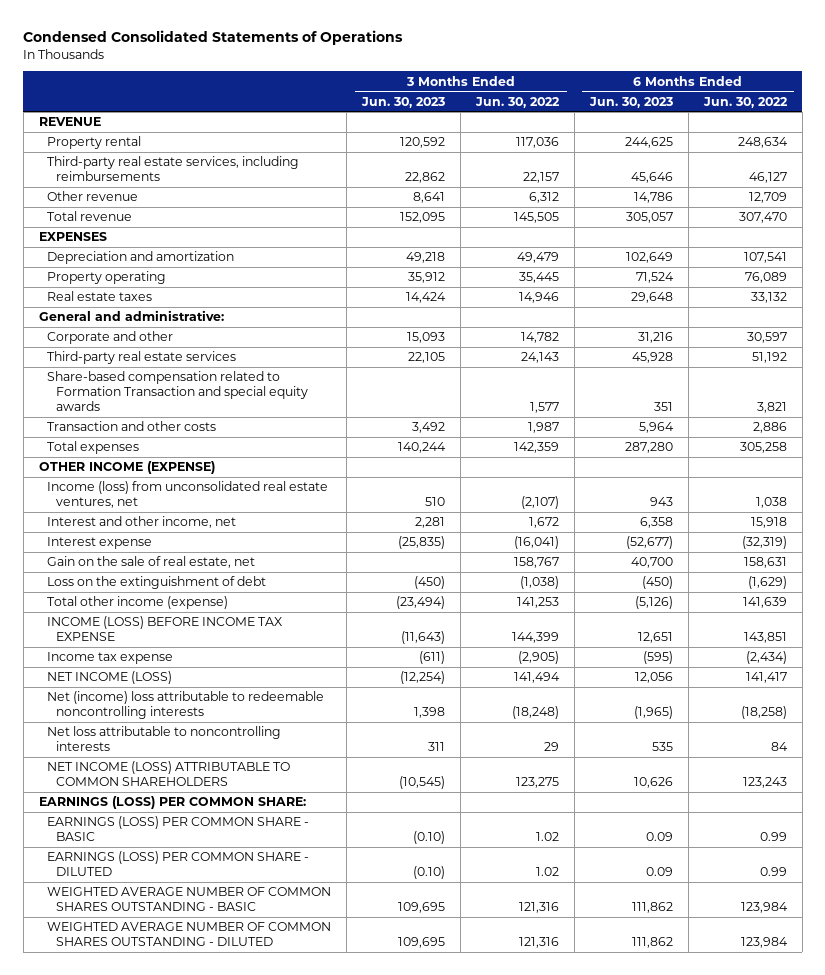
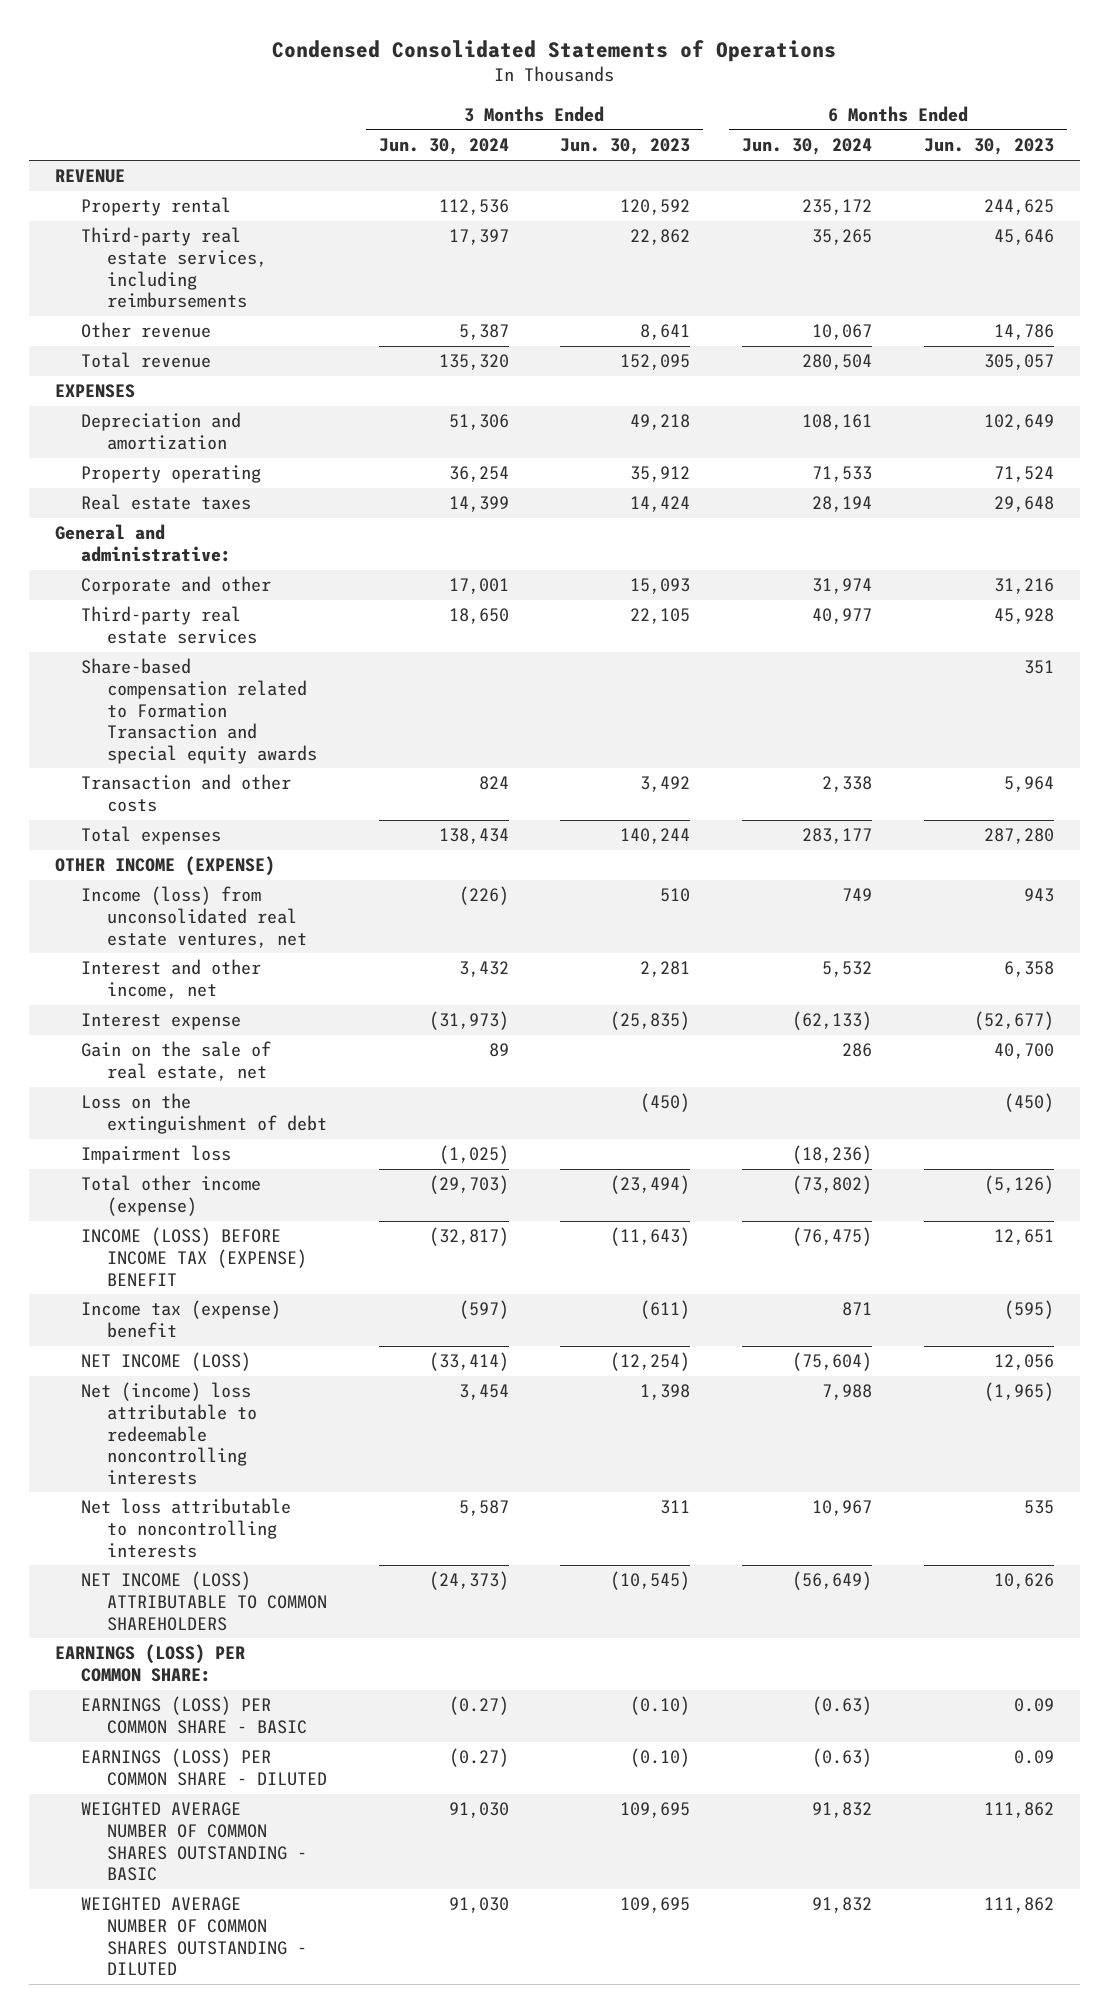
[475,96,561,108] Jun. 30, 2022 -> none
[702,96,788,108] Jun. 30, 2022 -> none
none -> [378,138,509,156] Jun. 30, 2024
none -> [742,138,873,156] Jun. 30, 2024
none -> [80,1145,231,1165] Impairment loss
[47,616,283,642] INCOME (LOSS) BEFORE INCOME TAX EXPENSE -> [80,1227,307,1286] INCOME (LOSS) BEFORE INCOME TAX (EXPENSE) BENEFIT
[47,652,174,665] Income tax expense -> [80,1300,281,1339] Income tax (expense) benefit

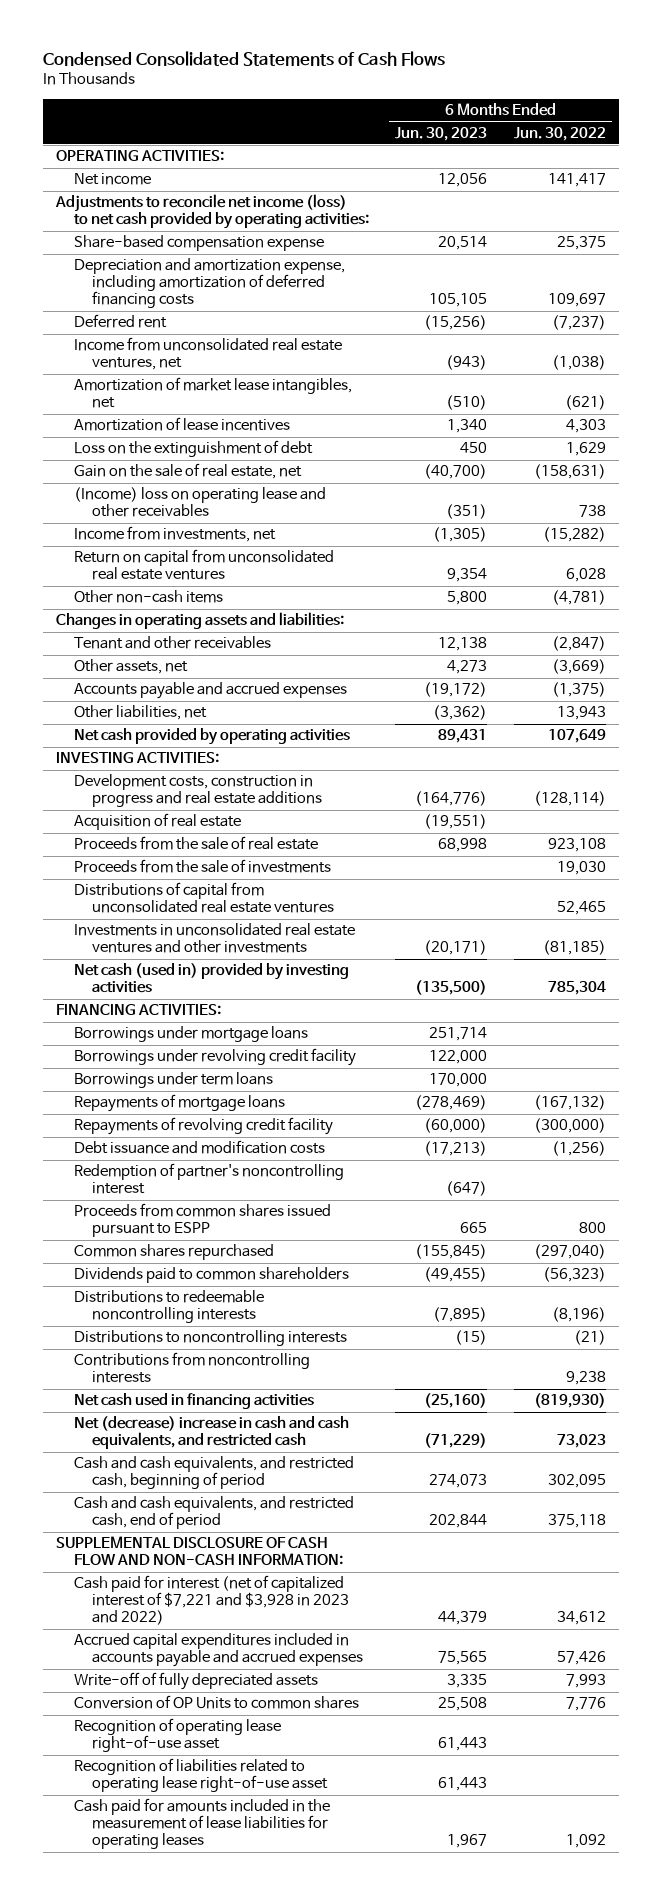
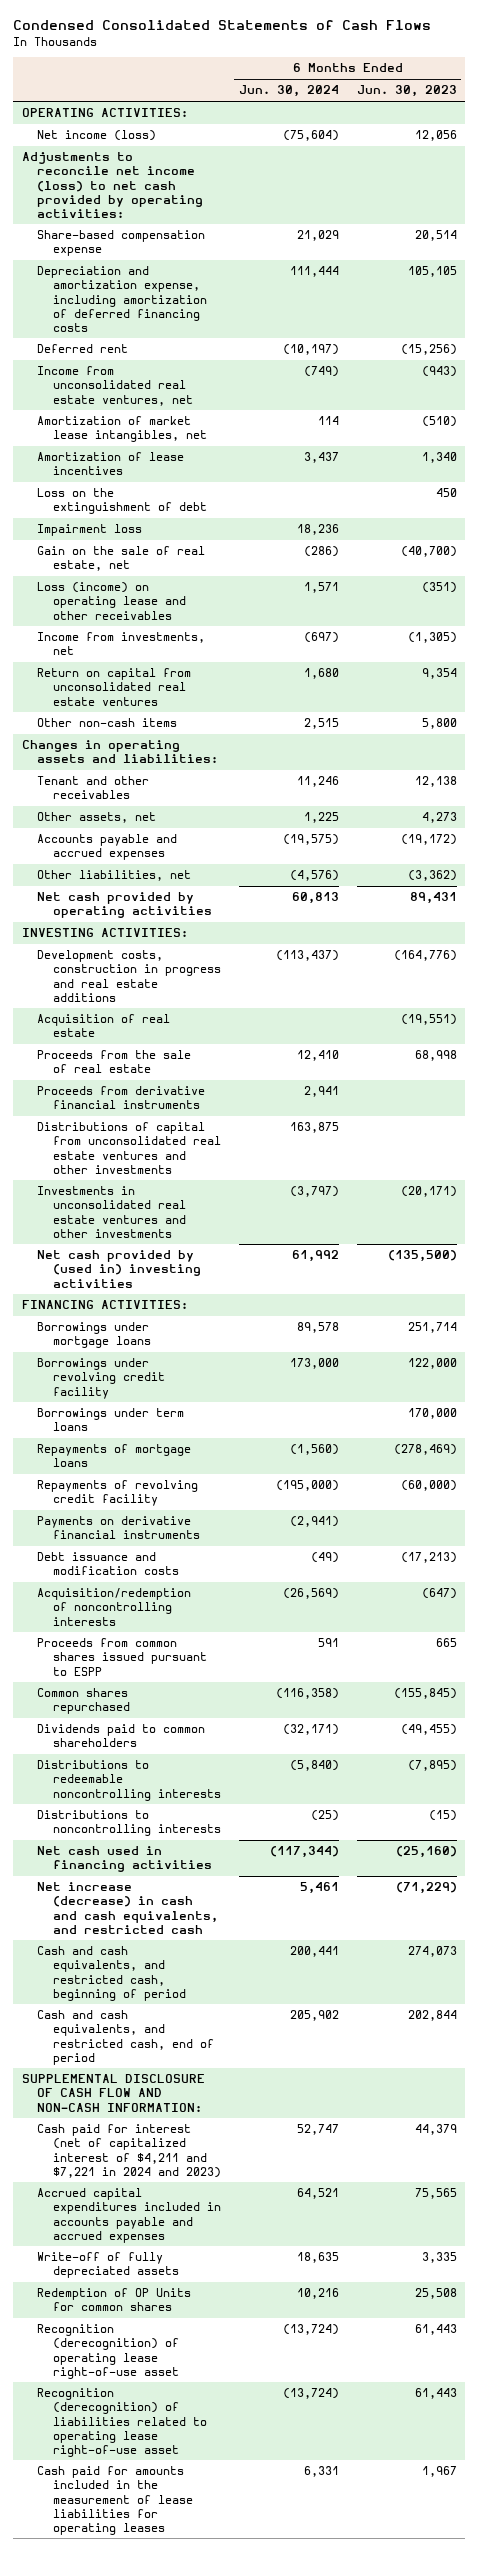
[513,126,606,141] Jun. 30, 2022 -> none
none -> [238,85,339,98] Jun. 30, 2024
[74,173,152,186] Net income -> [37,130,157,142] Net income (loss)
none -> [37,524,143,537] Impairment loss
[74,487,327,518] (Income) loss on operating lease and other receivables -> [37,582,187,620] Loss (income) on operating lease and other receivables
[74,859,332,874] Proceeds from the sale of investments -> none
none -> [37,1086,206,1110] Proceeds from derivative financial instruments
[74,882,335,914] Distributions of capital from unconsolidated real estate ventures -> [37,1122,222,1174] Distributions of capital from unconsolidated real estate ventures and other investments
[74,963,350,994] Net cash (used in) provided by investing activities -> [37,1250,202,1288] Net cash provided by (used in) investing activities
none -> [37,1516,201,1540] Payments on derivative financial instruments
[74,1163,345,1195] Redemption of partner's noncontrolling interest -> [37,1588,192,1626] Acquisition/redemption of noncontrolling interests
[74,1352,311,1384] Contributions from noncontrolling interests -> none
[74,1416,350,1450] Net (decrease) increase in cash and cash equivalents, and restricted cash -> [37,1882,219,1934] Net increase (decrease) in cash and cash equivalents, and restricted cash
[74,1575,350,1626] Cash paid for interest (net of capitalized interest of $7,221 and $3,928 in 2023 and 2022) -> [37,2124,222,2178] Cash paid for interest (net of capitalized interest of $4,211 and $7,221 in 2024 and 2023)
[74,1695,360,1710] Conversion of OP Units to common shares -> [37,2288,192,2312] Redemption of OP Units for common shares
[74,1718,282,1753] Recognition of operating lease right-of-use asset -> [37,2324,180,2379] Recognition (derecognition) of operating lease right-of-use asset
[74,1758,329,1793] Recognition of liabilities related to operating lease right-of-use asset -> [37,2388,208,2457] Recognition (derecognition) of liabilities related to operating lease right-of-use asset

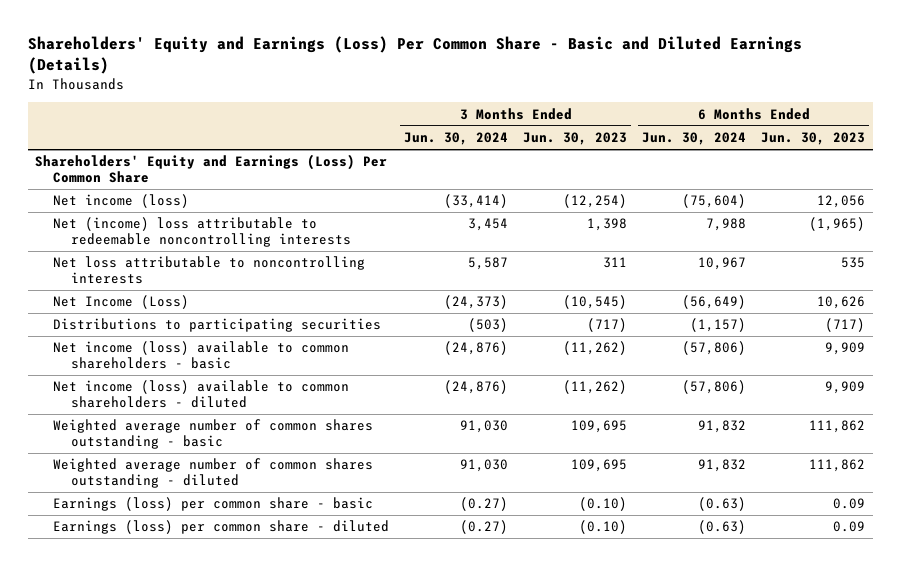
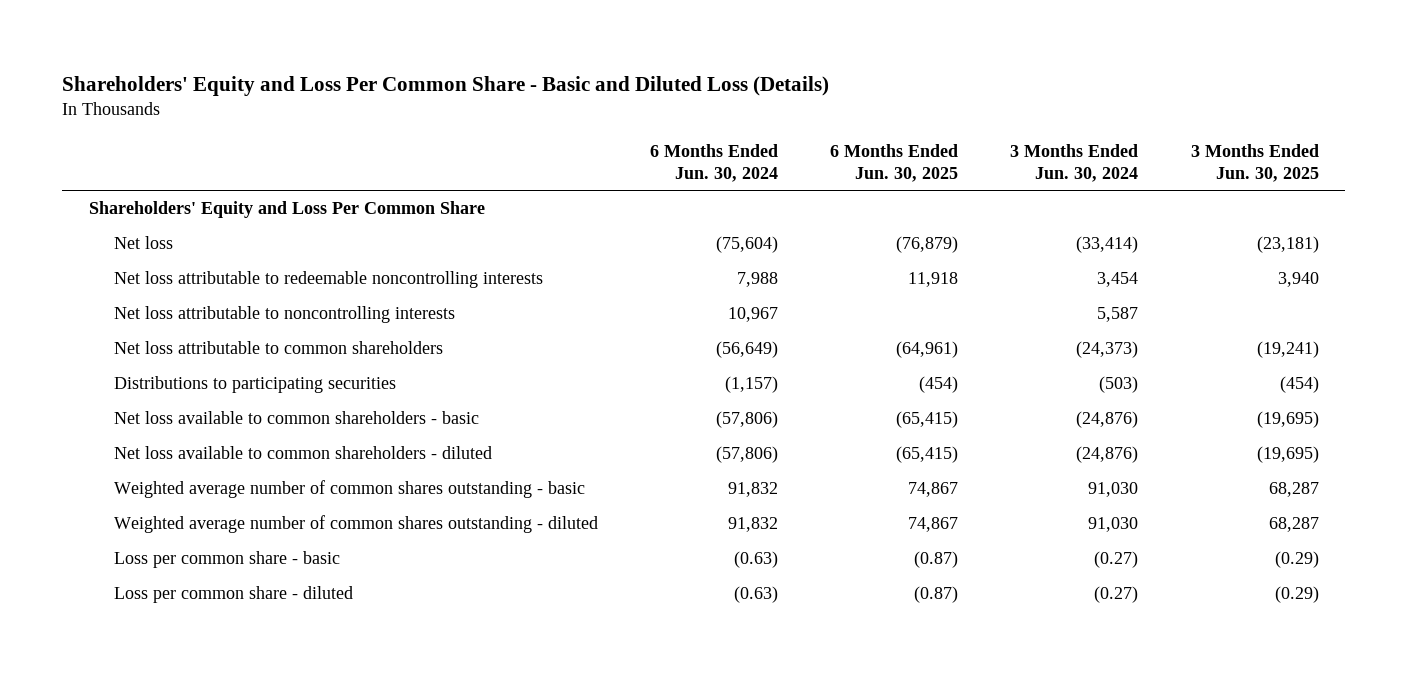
[27,35,802,75] Shareholders' Equity and Earnings (Loss) Per Common Share - Basic and Diluted Earnings (Details) -> [62,75,830,96] Shareholders' Equity and Loss Per Common Share - Basic and Diluted Loss (Details)
[523,132,628,146] Jun. 30, 2023 -> none
[761,132,866,146] Jun. 30, 2023 -> none
none -> [830,143,959,182] 6 Months Ended Jun. 30, 2025
none -> [1190,143,1319,182] 3 Months Ended Jun. 30, 2025
[35,154,388,184] Shareholders' Equity and Earnings (Loss) Per Common Share -> [88,201,485,219] Shareholders' Equity and Loss Per Common Share
[52,194,189,209] Net income (loss) -> [113,236,173,250] Net loss
[52,217,351,248] Net (income) loss attributable to redeemable noncontrolling interests -> [113,271,543,289] Net loss attributable to redeemable noncontrolling interests
[52,295,189,310] Net Income (Loss) -> [113,341,443,355] Net loss attributable to common shareholders
[52,341,349,370] Net income (loss) available to common shareholders - basic -> [113,411,479,425] Net loss available to common shareholders - basic
[52,380,349,409] Net income (loss) available to common shareholders - diluted -> [113,446,492,460] Net loss available to common shareholders - diluted
[52,497,373,512] Earnings (loss) per common share - basic -> [113,551,340,569] Loss per common share - basic
[52,520,389,535] Earnings (loss) per common share - diluted -> [113,586,353,604] Loss per common share - diluted

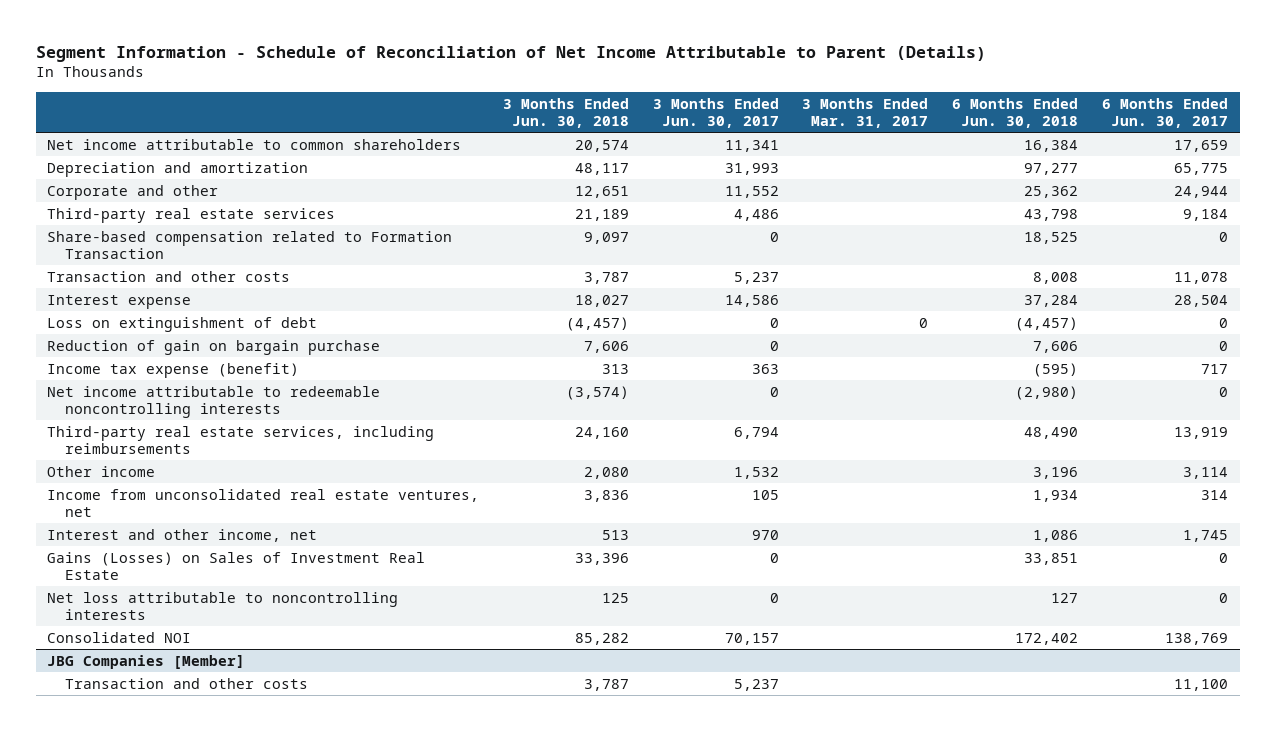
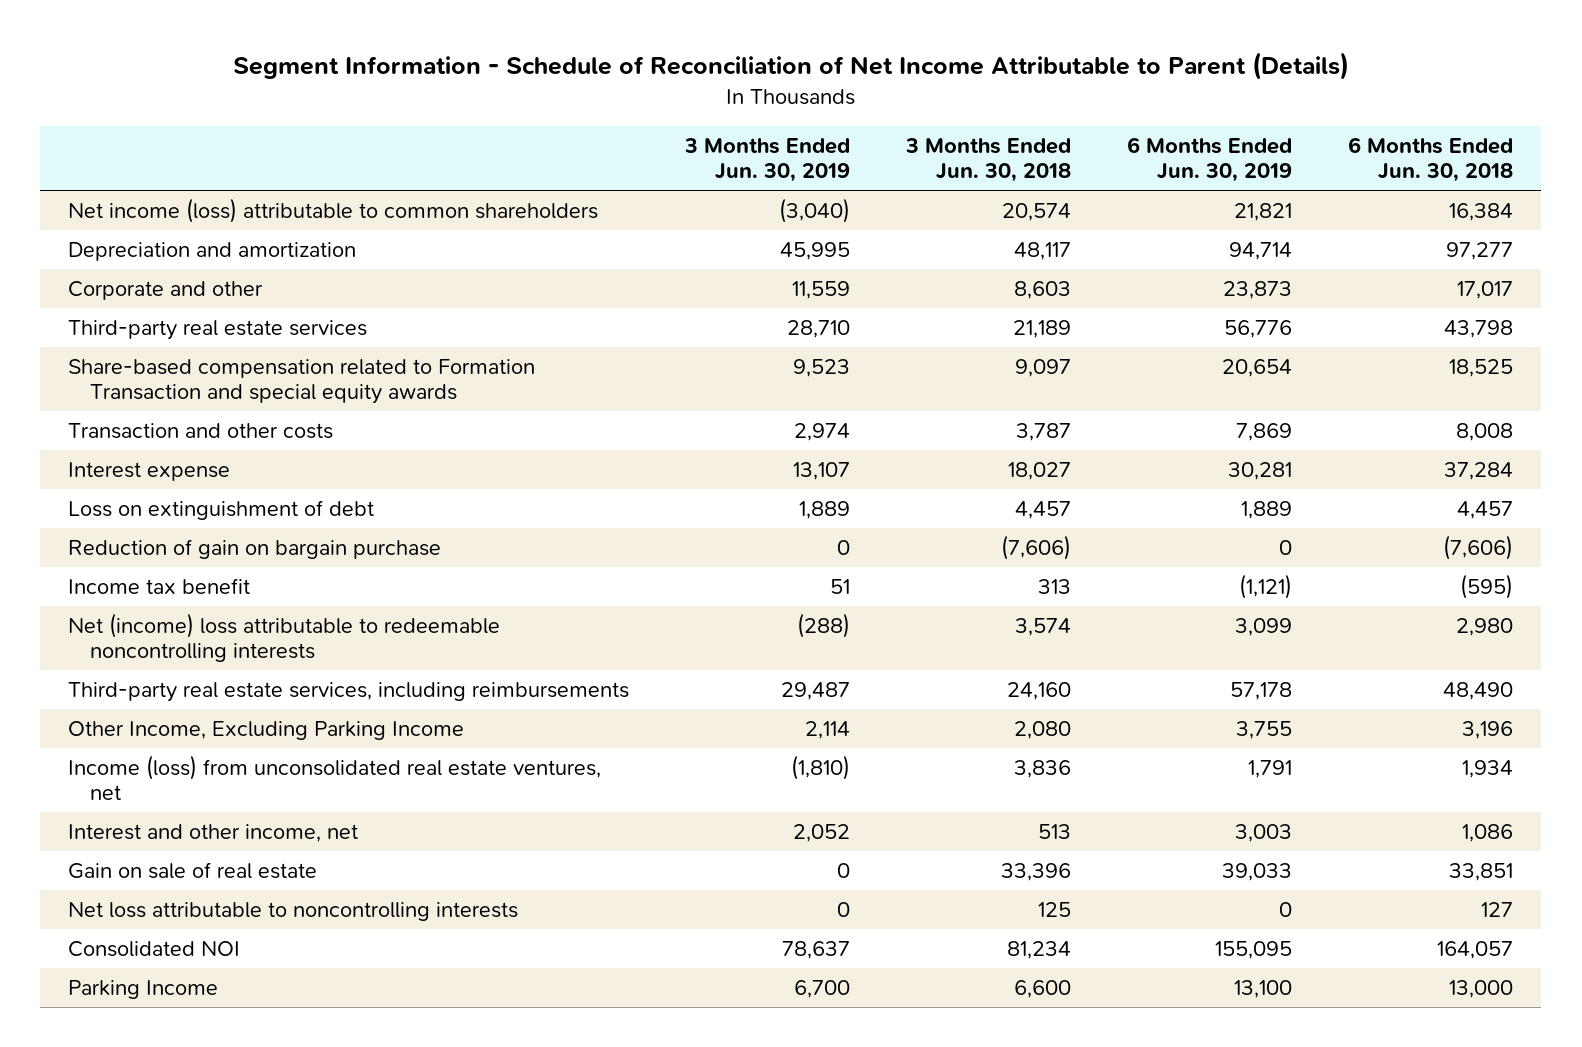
[652,97,779,128] 3 Months Ended Jun. 30, 2017 -> none
[802,97,929,128] 3 Months Ended Mar. 31, 2017 -> none
[1101,97,1228,128] 6 Months Ended Jun. 30, 2017 -> none
none -> [684,137,851,183] 3 Months Ended Jun. 30, 2019
none -> [1127,136,1293,183] 6 Months Ended Jun. 30, 2019
[47,138,462,150] Net income attributable to common shareholders -> [68,197,599,223] Net income (loss) attributable to common shareholders
[575,185,630,198] 12,651 -> [1014,280,1072,299] 8,603
[1024,185,1079,198] 25,362 -> [1457,280,1514,299] 17,017
[47,230,453,259] Share-based compensation related to Formation Transaction -> [68,358,536,405] Share-based compensation related to Formation Transaction and special equity awards
[566,316,630,331] (4,457) -> [1015,500,1072,519] 4,457
[1015,316,1079,331] (4,457) -> [1457,500,1514,519] 4,457
[584,340,630,353] 7,606 -> [1001,534,1072,560] (7,606)
[1033,340,1079,353] 7,606 -> [1443,534,1514,560] (7,606)
[47,362,300,378] Income tax expense (benefit) -> [68,577,251,594] Income tax benefit
[47,385,381,418] Net income attributable to redeemable noncontrolling interests -> [68,612,501,663] Net (income) loss attributable to redeemable noncontrolling interests
[566,385,630,400] (3,574) -> [1015,617,1072,636] 3,574
[1015,385,1079,400] (2,980) -> [1456,617,1514,636] 2,980
[47,465,156,477] Other income -> [68,720,465,740] Other Income, Excluding Parking Income
[47,488,480,517] Income from unconsolidated real estate ventures, net -> [68,754,602,801] Income (loss) from unconsolidated real estate ventures, net
[47,551,426,580] Gains (Losses) on Sales of Investment Real Estate -> [68,861,318,879] Gain on sale of real estate
[47,654,246,669] JBG Companies [Member] -> none
[65,677,309,689] Transaction and other costs -> none
[575,632,630,645] 85,282 -> [1007,940,1072,959] 81,234
[1015,632,1079,645] 172,402 -> [1437,940,1514,959] 164,057
none -> [68,979,219,999] Parking Income

